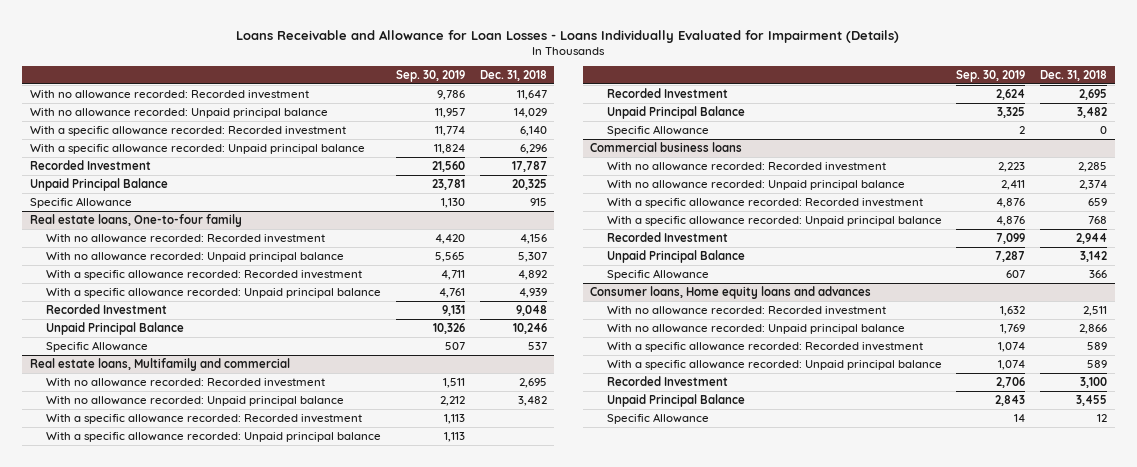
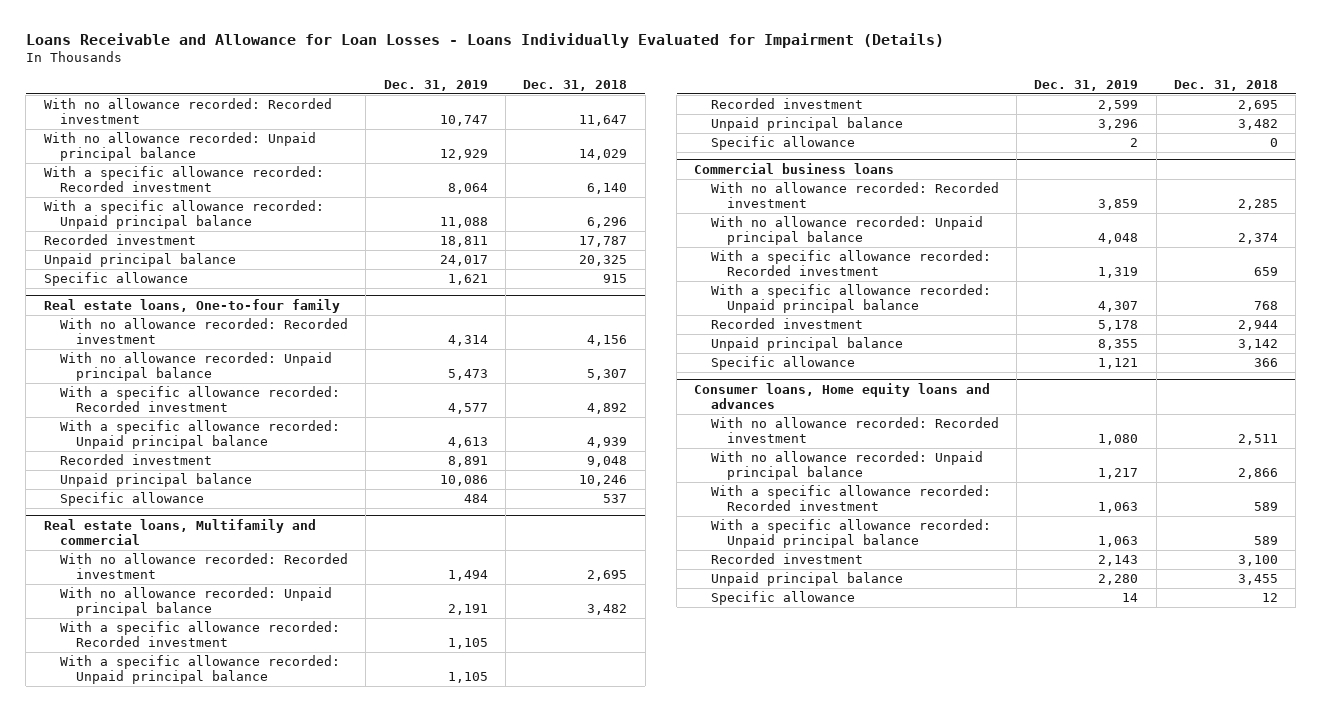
[395,70,465,83] Sep. 30, 2019 -> none
none -> [383,79,488,91] Dec. 31, 2019
[29,159,151,170] Recorded Investment -> [43,234,196,246] Recorded investment
[29,177,168,191] Unpaid Principal Balance -> [43,253,236,268] Unpaid principal balance
[29,196,132,208] Specific Allowance -> [43,272,188,287] Specific allowance
[46,303,168,314] Recorded Investment -> [60,454,213,466] Recorded investment
[46,321,185,335] Unpaid Principal Balance -> [60,473,253,488] Unpaid principal balance
[46,340,149,352] Specific Allowance -> [60,492,205,507] Specific allowance
[606,87,728,98] Recorded Investment -> [710,98,863,110] Recorded investment
[606,105,745,119] Unpaid Principal Balance -> [710,117,903,132] Unpaid principal balance
[606,124,709,136] Specific Allowance -> [710,136,855,151] Specific allowance
[606,231,728,242] Recorded Investment -> [710,318,863,330] Recorded investment
[606,249,745,263] Unpaid Principal Balance -> [710,337,903,352] Unpaid principal balance
[606,268,709,280] Specific Allowance -> [710,356,855,371] Specific allowance
[606,375,728,386] Recorded Investment -> [710,553,863,565] Recorded investment
[606,393,745,407] Unpaid Principal Balance -> [710,572,903,587] Unpaid principal balance
[606,412,709,424] Specific Allowance -> [710,591,855,606] Specific allowance

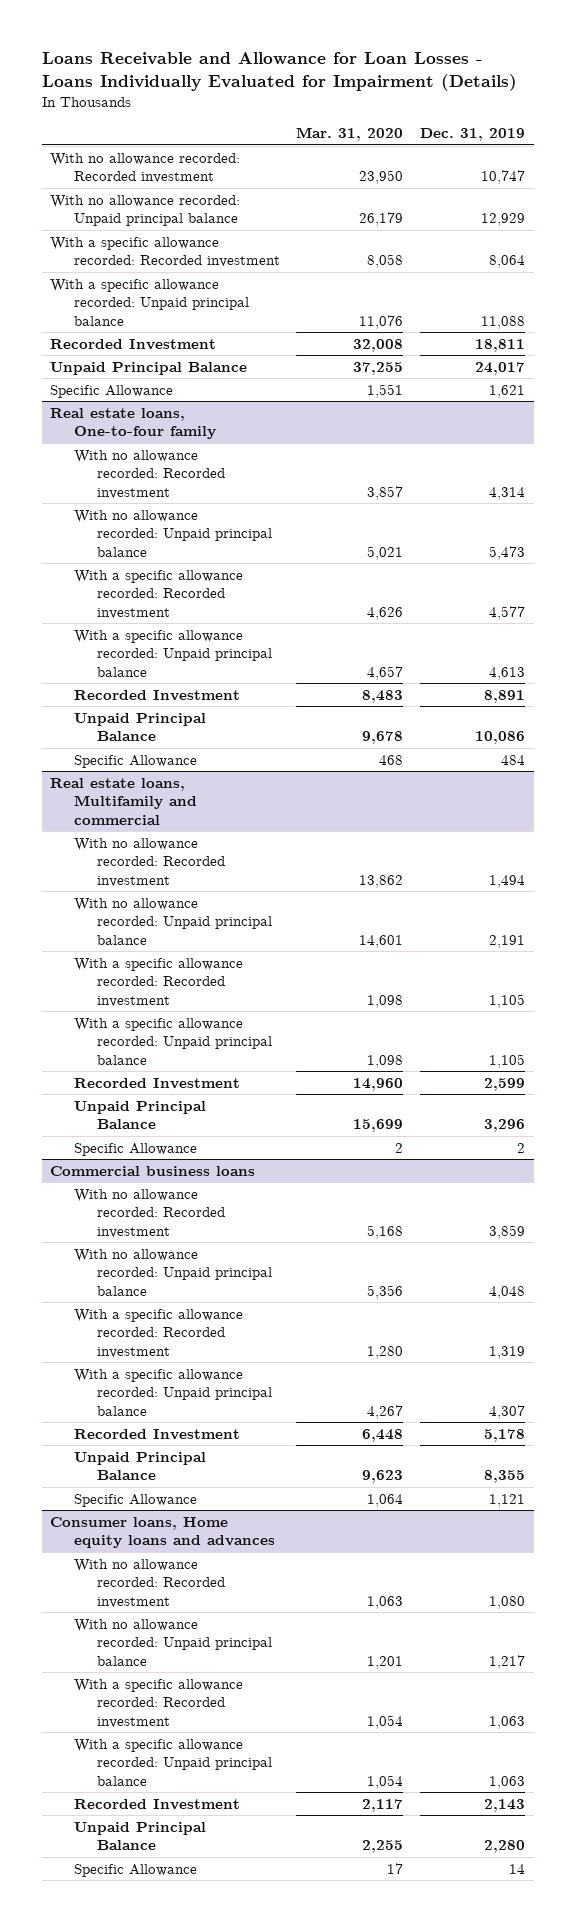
[523,79,628,91] Dec. 31, 2018 -> none
none -> [296,127,404,142] Mar. 31, 2020
[43,234,196,246] Recorded investment -> [50,338,217,350] Recorded Investment
[43,253,236,268] Unpaid principal balance -> [50,361,248,375] Unpaid Principal Balance
[43,272,188,287] Specific allowance -> [50,384,174,398] Specific Allowance
[60,454,213,466] Recorded investment -> [73,689,240,701] Recorded Investment
[60,473,253,488] Unpaid principal balance -> [73,712,206,742] Unpaid Principal Balance
[60,492,205,507] Specific allowance -> [73,754,197,768] Specific Allowance
[710,98,863,110] Recorded investment -> [73,1077,240,1089] Recorded Investment
[710,117,903,132] Unpaid principal balance -> [73,1100,206,1130] Unpaid Principal Balance
[710,136,855,151] Specific allowance -> [73,1142,197,1156] Specific Allowance
[710,318,863,330] Recorded investment -> [73,1428,240,1440] Recorded Investment
[710,337,903,352] Unpaid principal balance -> [73,1451,206,1481] Unpaid Principal Balance
[710,356,855,371] Specific allowance -> [73,1493,197,1507] Specific Allowance
[710,553,863,565] Recorded investment -> [73,1798,240,1810] Recorded Investment
[710,572,903,587] Unpaid principal balance -> [73,1821,206,1851] Unpaid Principal Balance
[710,591,855,606] Specific allowance -> [73,1863,197,1877] Specific Allowance

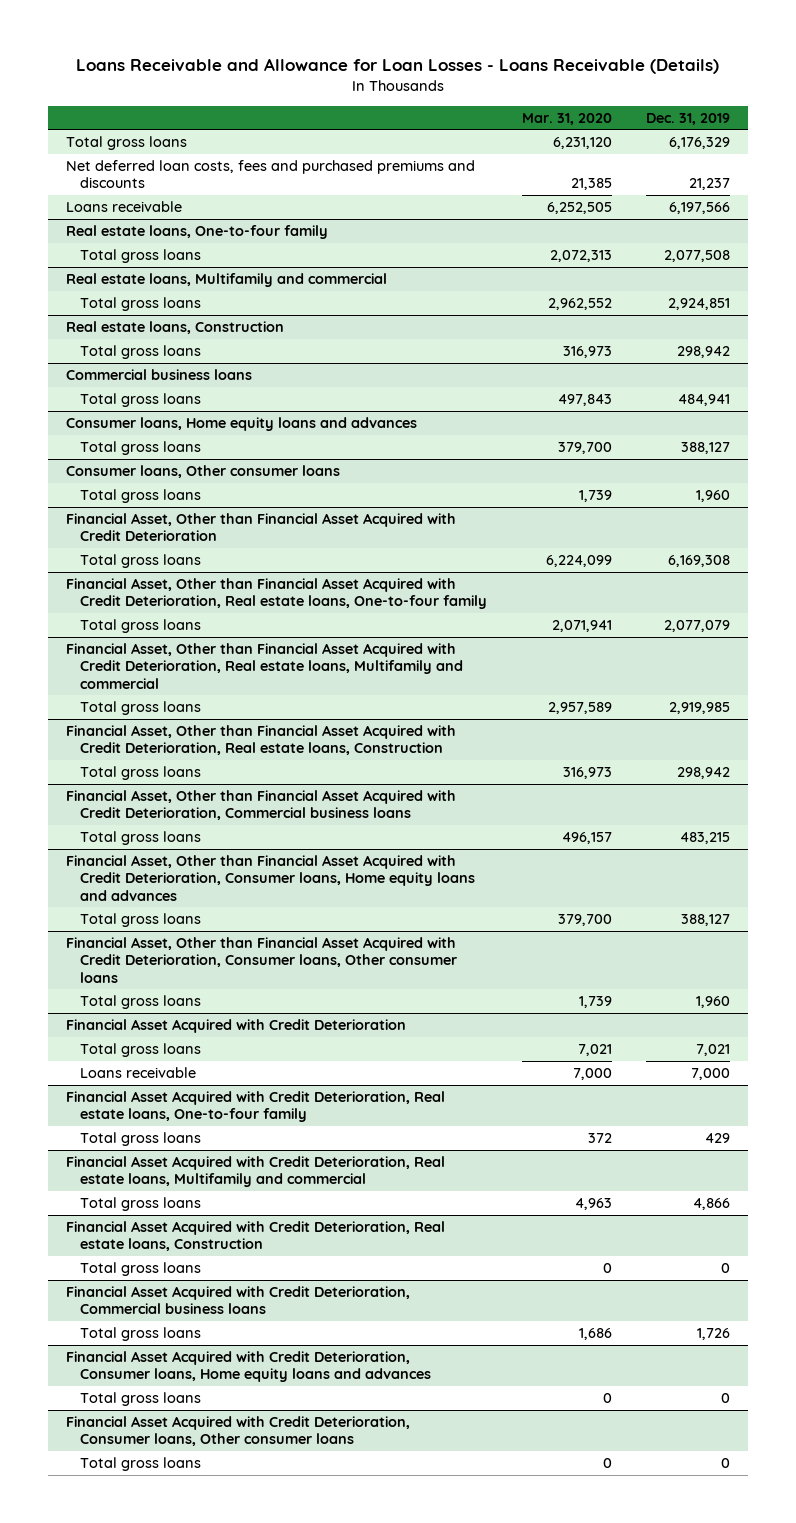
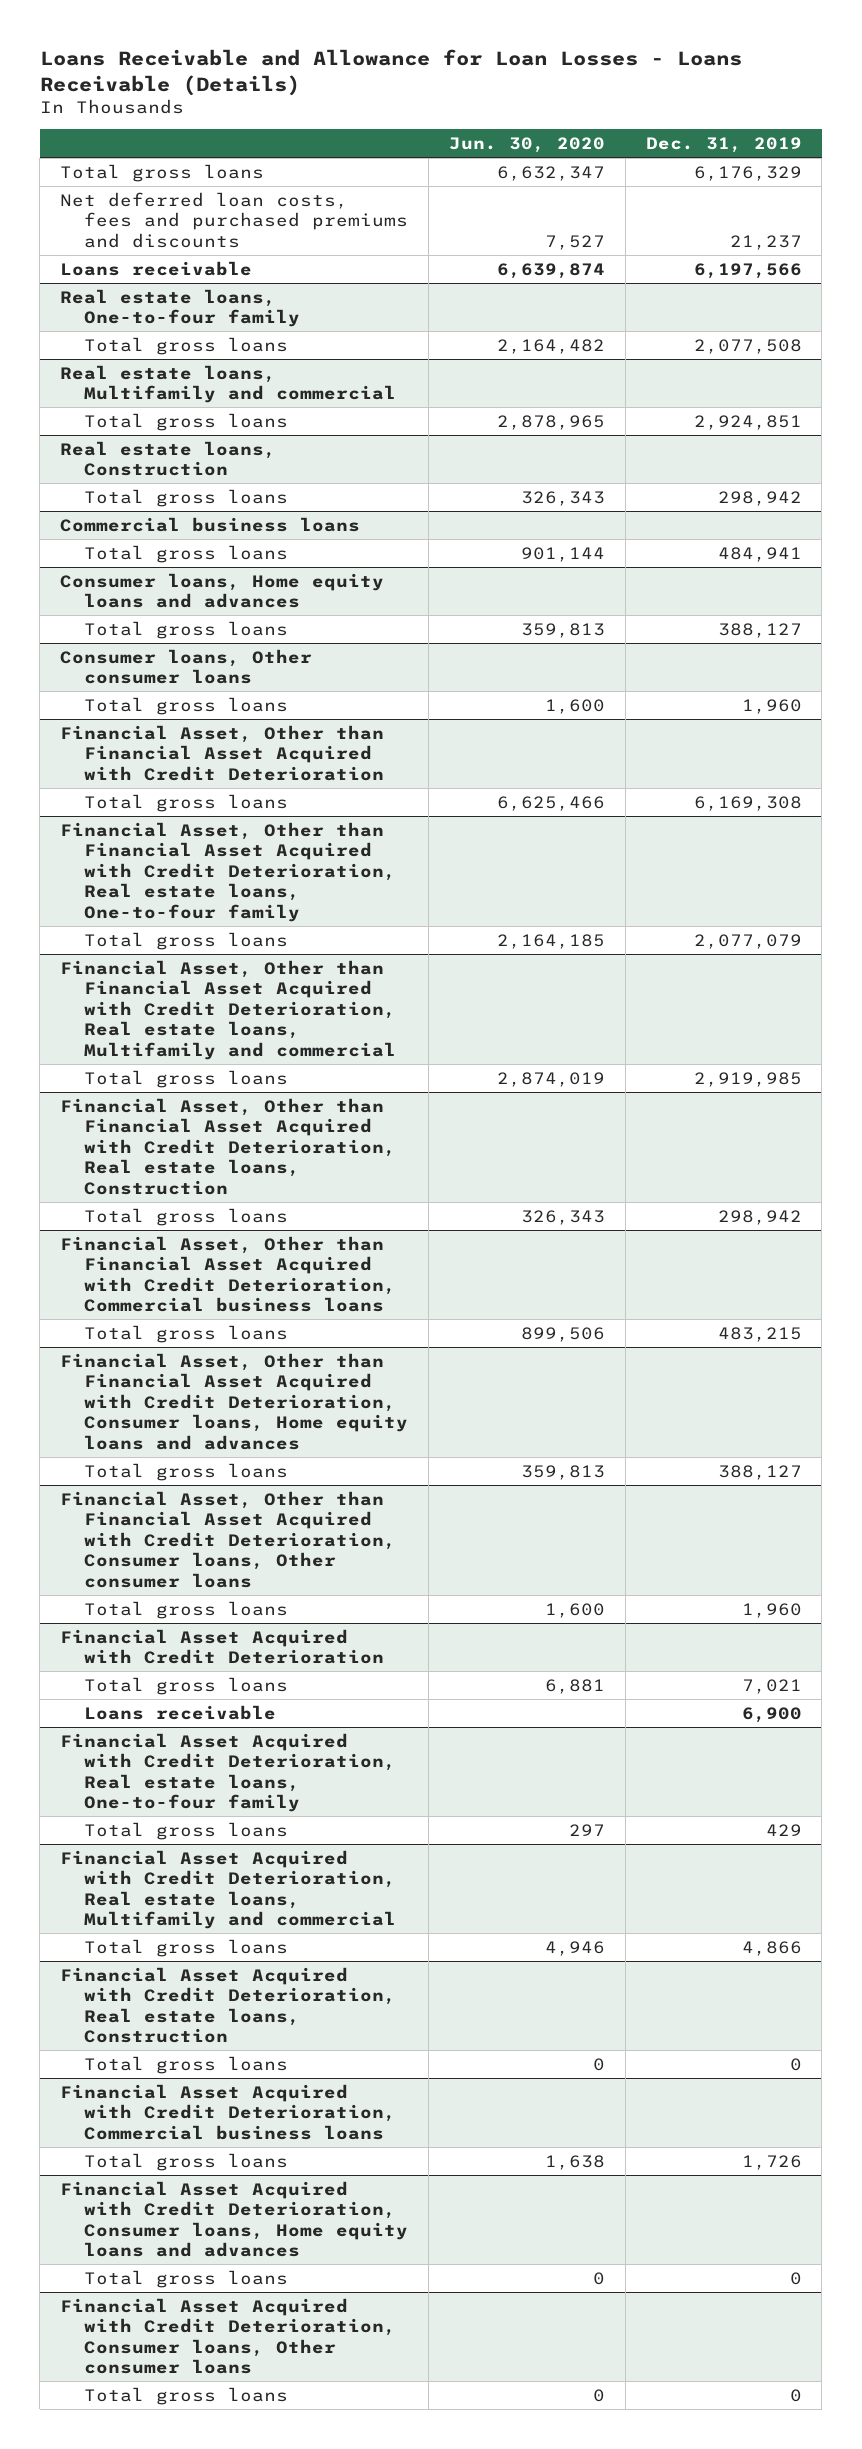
[521,112,612,125] Mar. 31, 2020 -> none
none -> [448,137,605,154] Jun. 30, 2020
[691,1067,731,1080] 7,000 -> [741,1706,802,1723] 6,900

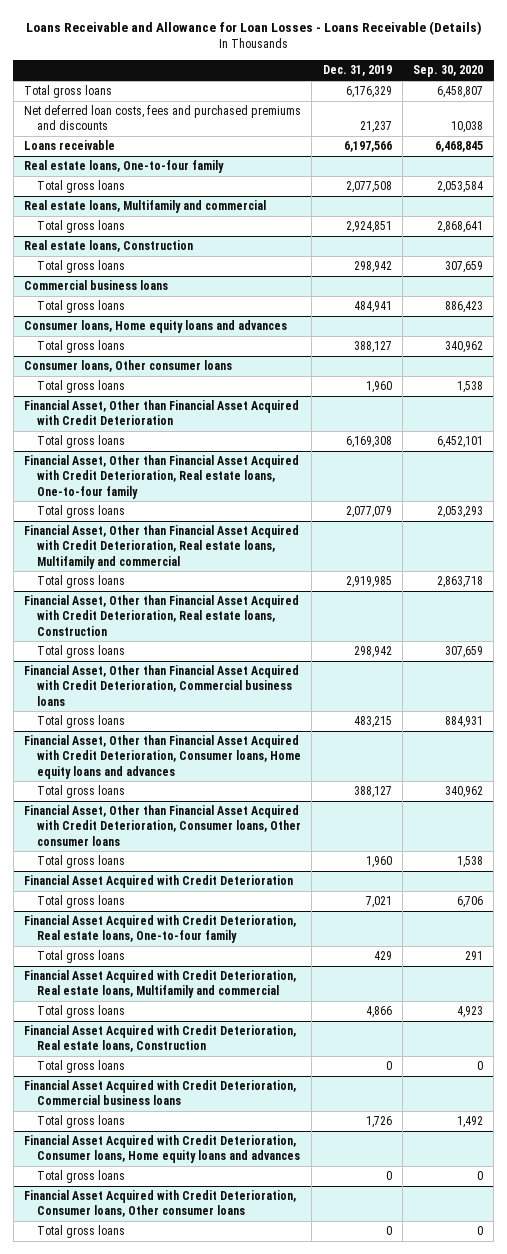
[448,137,605,154] Jun. 30, 2020 -> none
none -> [413,65,484,78] Sep. 30, 2020
[83,1704,276,1720] Loans receivable -> none

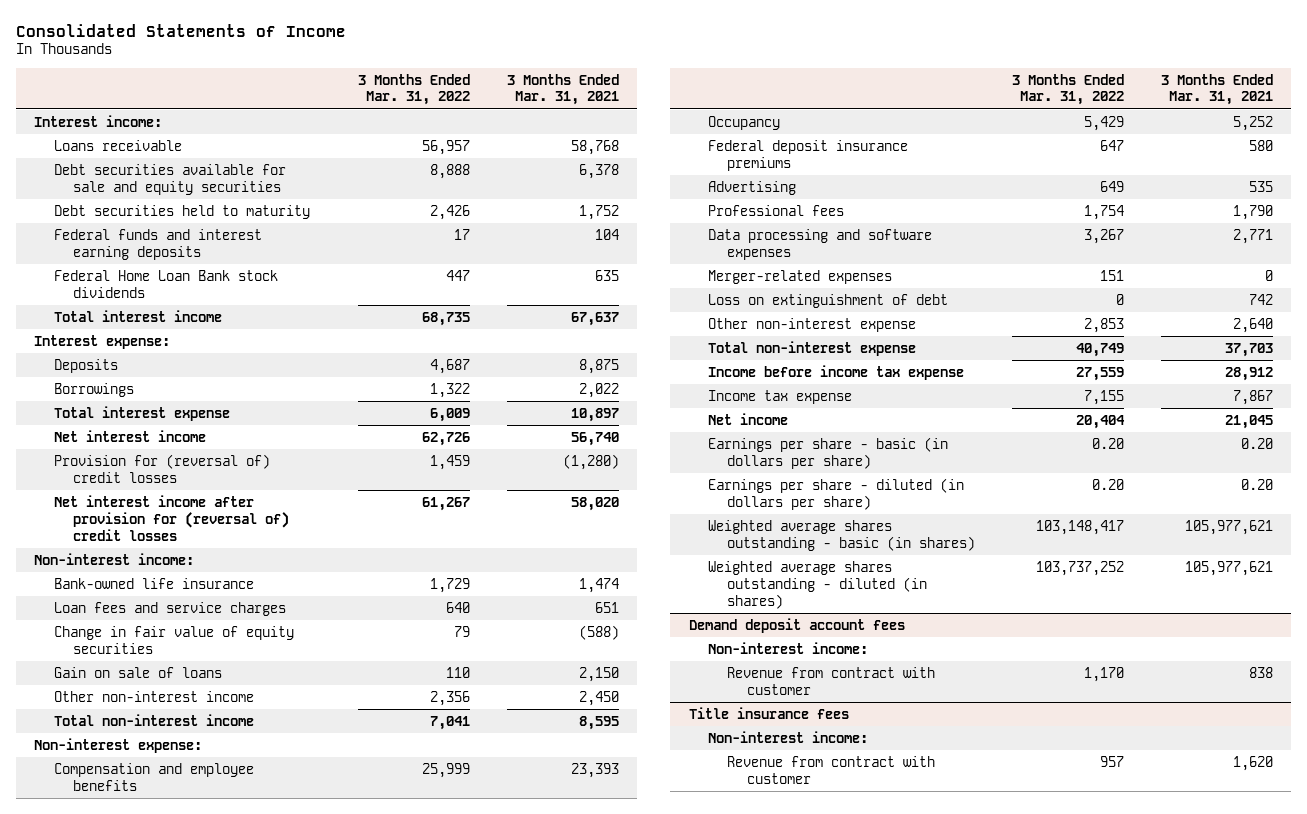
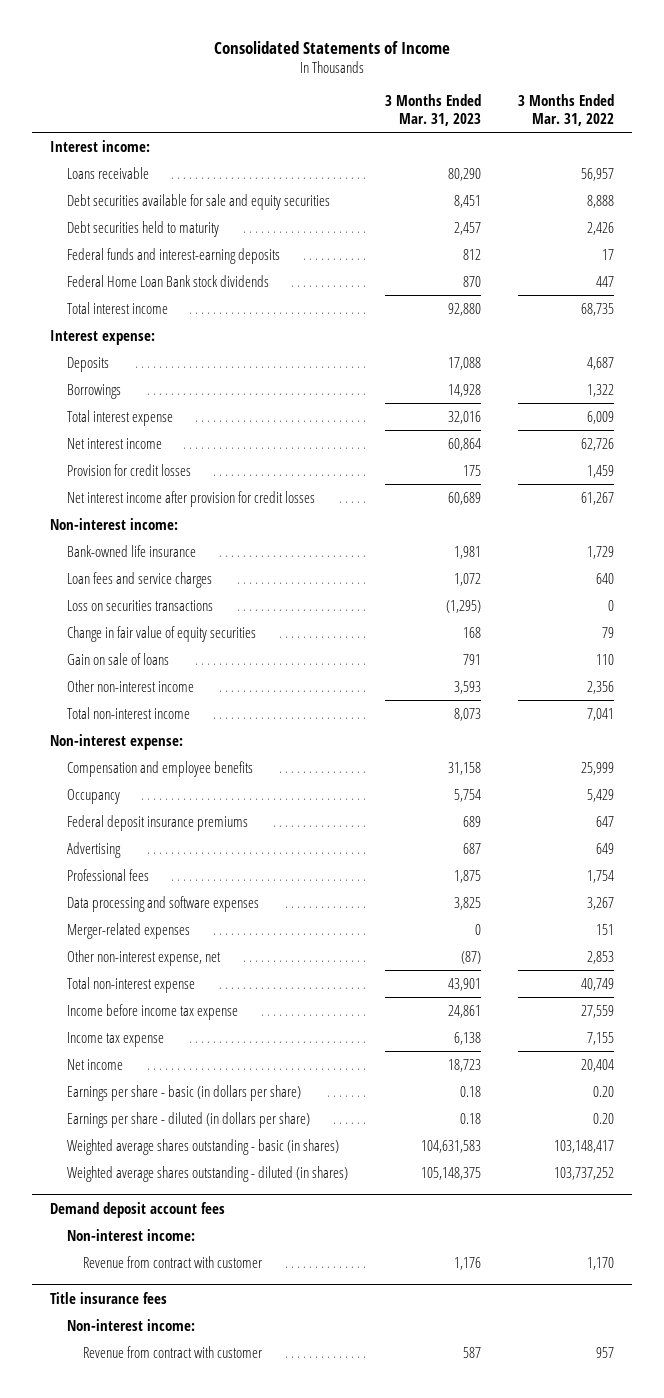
[506,73,619,106] 3 Months Ended Mar. 31, 2021 -> none
none -> [384,94,481,126] 3 Months Ended Mar. 31, 2023
[53,228,262,260] Federal funds and interest earning deposits -> [66,247,280,264] Federal funds and interest-earning deposits
[53,453,270,483] Provision for (reversal of) credit losses -> [66,463,191,476] Provision for credit losses
[53,494,290,541] Net interest income after provision for (reversal of) credit losses -> [66,490,315,507] Net interest income after provision for credit losses
none -> [66,599,213,611] Loss on securities transactions
[708,293,949,308] Loss on extinguishment of debt -> none
[708,317,917,332] Other non-interest expense -> [66,949,221,966] Other non-interest expense, net

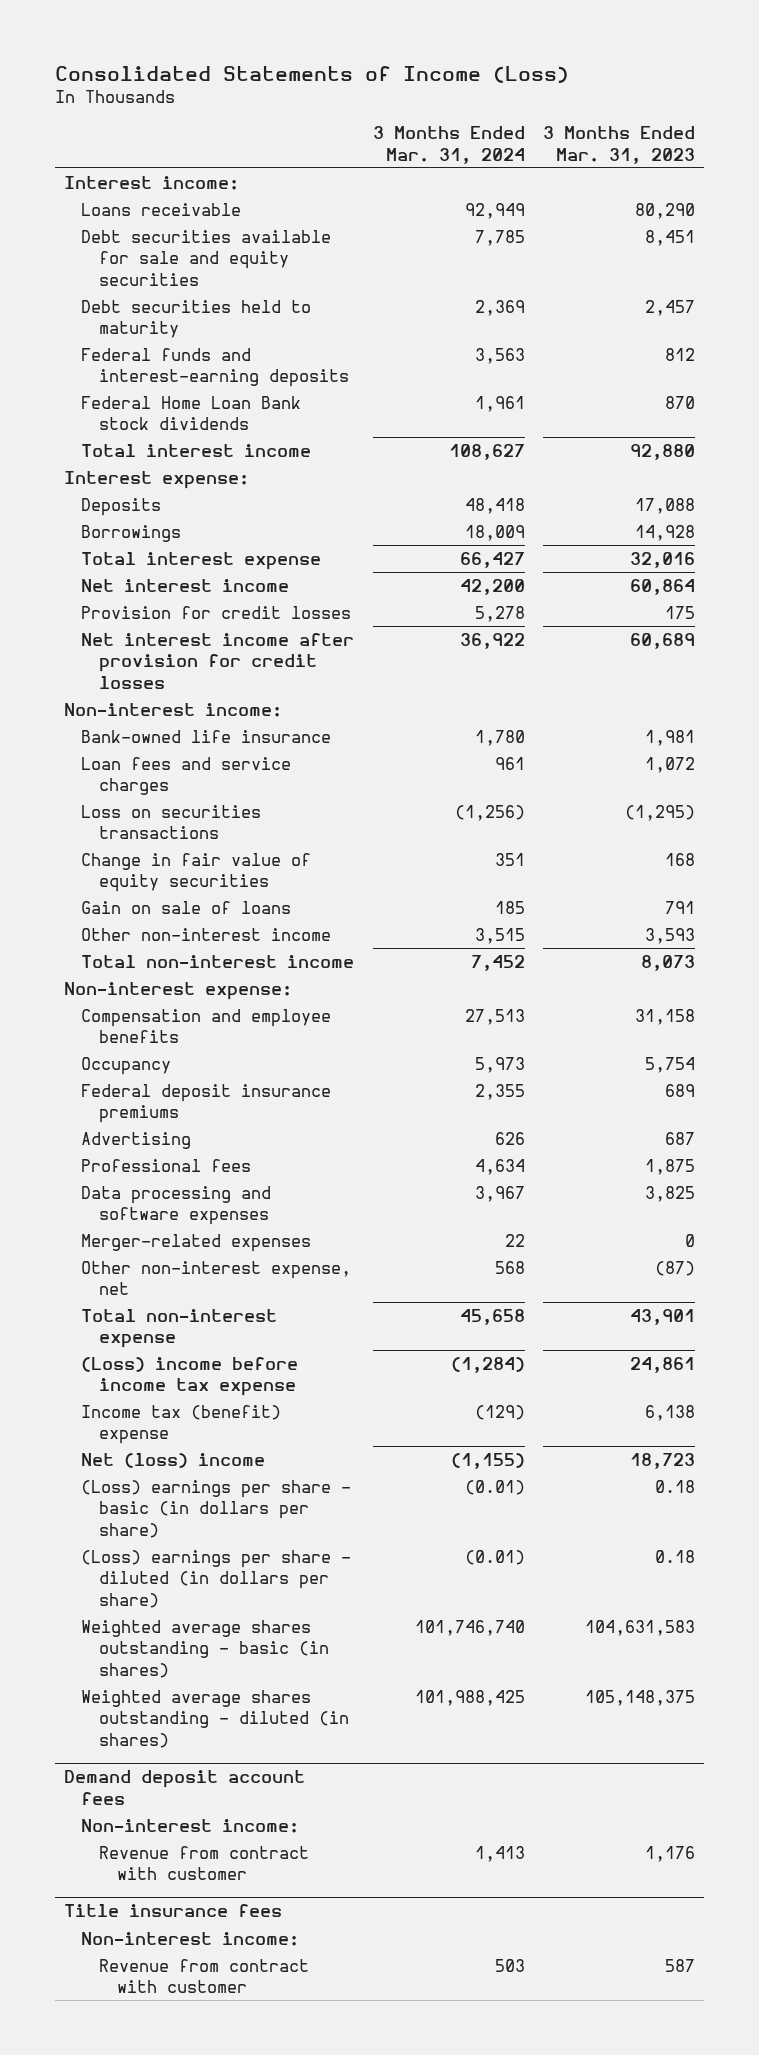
[213,40,450,54] Consolidated Statements of Income -> [54,65,569,83] Consolidated Statements of Income (Loss)
[517,94,614,126] 3 Months Ended Mar. 31, 2022 -> none
none -> [372,126,525,164] 3 Months Ended Mar. 31, 2024
[66,1003,238,1020] Income before income tax expense -> [81,1356,299,1397] (Loss) income before income tax expense
[66,1031,164,1047] Income tax expense -> [81,1404,282,1445] Income tax (benefit) expense
[66,1058,123,1070] Net income -> [81,1452,266,1468] Net (loss) income
[66,1084,301,1101] Earnings per share - basic (in dollars per share) -> [81,1479,352,1538] (Loss) earnings per share - basic (in dollars per share)
[66,1111,310,1128] Earnings per share - diluted (in dollars per share) -> [81,1549,352,1608] (Loss) earnings per share - diluted (in dollars per share)

